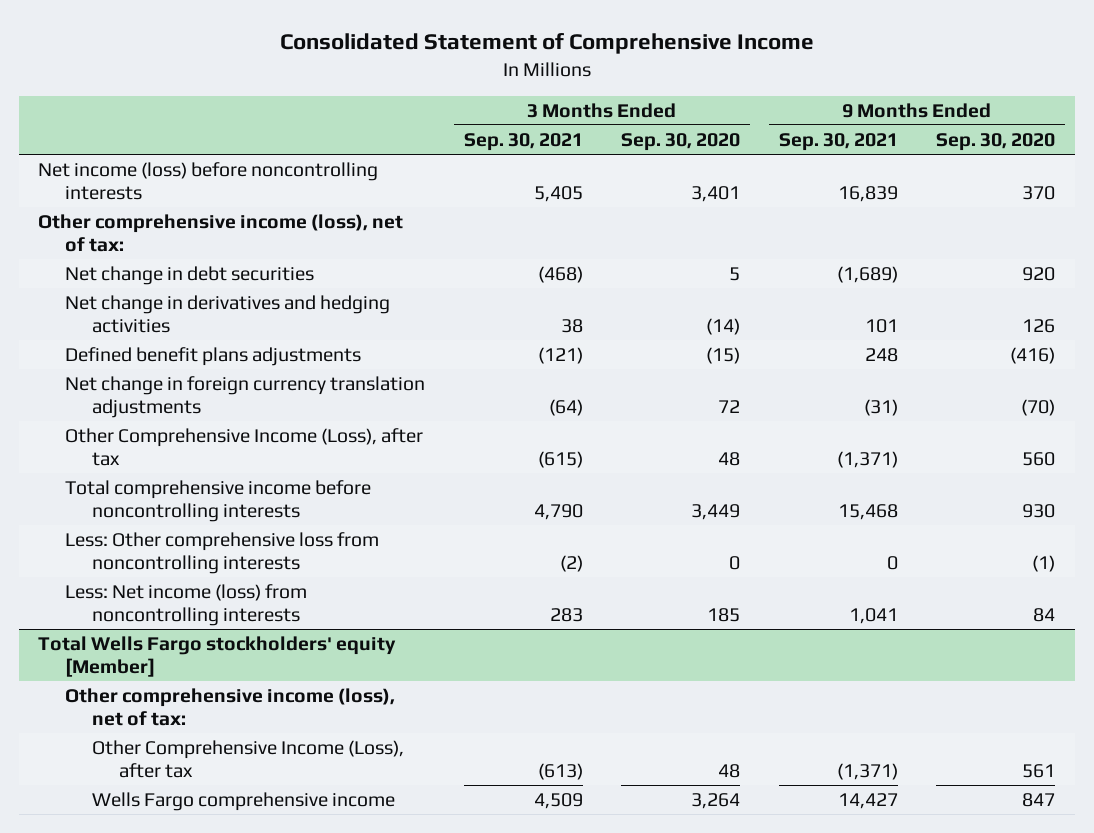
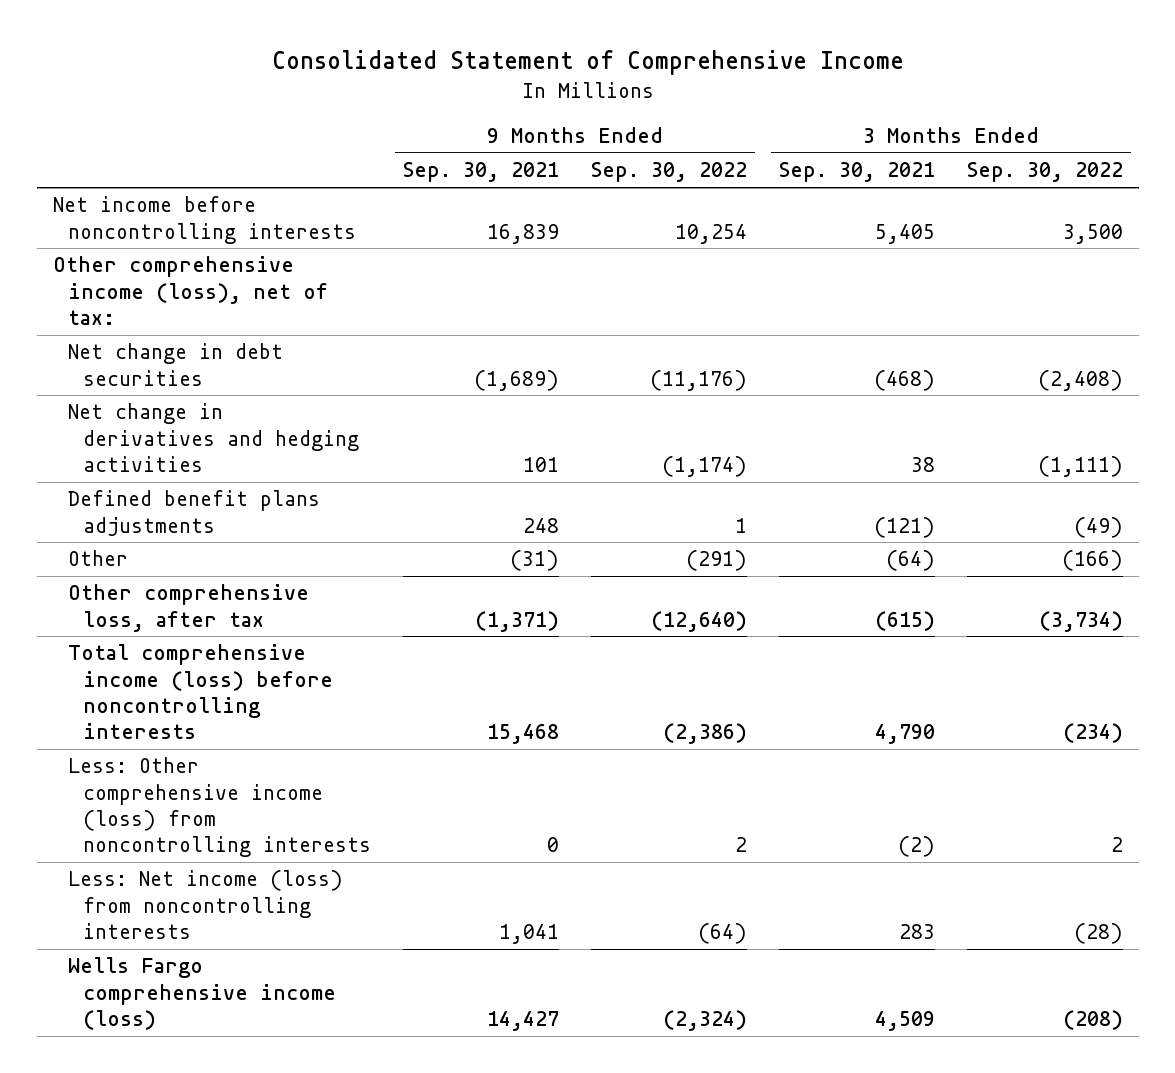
[621,132,741,151] Sep. 30, 2020 -> none
[936,132,1056,151] Sep. 30, 2020 -> none
none -> [590,162,747,183] Sep. 30, 2022
none -> [966,162,1123,183] Sep. 30, 2022
[38,161,379,200] Net income (loss) before noncontrolling interests -> [52,196,356,244] Net income before noncontrolling interests
[65,375,426,418] Net change in foreign currency translation adjustments -> [67,550,128,567] Other
[65,427,424,466] Other Comprehensive Income (Loss), after tax -> [67,584,309,632] Other comprehensive loss, after tax
[65,479,372,522] Total comprehensive income before noncontrolling interests -> [67,644,333,739] Total comprehensive income (loss) before noncontrolling interests
[65,531,380,574] Less: Other comprehensive loss from noncontrolling interests -> [67,757,371,857] Less: Other comprehensive income (loss) from noncontrolling interests
[38,635,397,677] Total Wells Fargo stockholders' equity [Member] -> none
[65,687,396,726] Other comprehensive income (loss), net of tax: -> none
[91,739,404,778] Other Comprehensive Income (Loss), after tax -> none
[91,791,395,811] Wells Fargo comprehensive income -> [67,957,336,1030] Wells Fargo comprehensive income (loss)

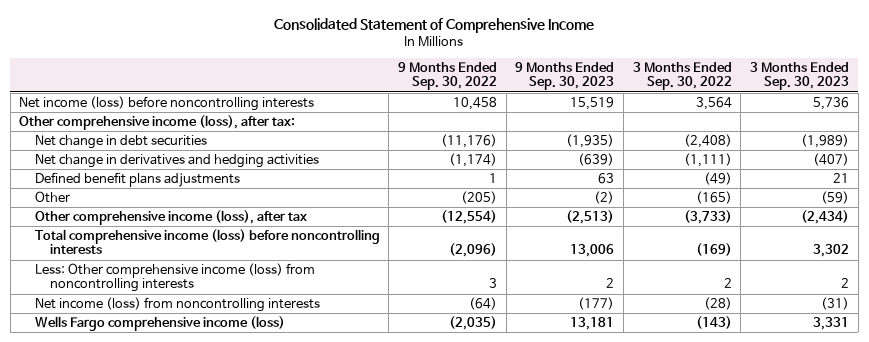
[402,162,559,183] Sep. 30, 2021 -> none
[778,162,935,183] Sep. 30, 2021 -> none
none -> [515,62,615,91] 9 Months Ended Sep. 30, 2023
none -> [750,62,850,91] 3 Months Ended Sep. 30, 2023
[52,196,356,244] Net income before noncontrolling interests -> [19,96,315,112] Net income (loss) before noncontrolling interests
[674,223,747,244] 10,254 -> [453,97,498,111] 10,458
[1062,223,1123,244] 3,500 -> [695,97,732,111] 3,564
[52,256,328,325] Other comprehensive income (loss), net of tax: -> [19,115,296,131] Other comprehensive income (loss), after tax:
[685,550,747,572] (291) -> [461,191,498,205] (205)
[1061,550,1123,572] (166) -> [695,191,732,205] (165)
[67,584,309,632] Other comprehensive loss, after tax -> [34,210,307,226] Other comprehensive income (loss), after tax
[650,610,747,632] (12,640) -> [441,210,498,225] (12,554)
[1038,610,1123,632] (3,734) -> [683,210,732,225] (3,733)
[662,722,747,744] (2,386) -> [449,243,498,258] (2,096)
[1062,722,1123,743] (234) -> [695,243,732,257] (169)
[734,836,747,852] 2 -> [489,278,498,289] 3
[67,870,343,939] Less: Net income (loss) from noncontrolling interests -> [34,297,320,313] Net income (loss) from noncontrolling interests
[662,1009,747,1031] (2,324) -> [449,316,498,331] (2,035)
[1062,1009,1123,1030] (208) -> [695,316,732,330] (143)

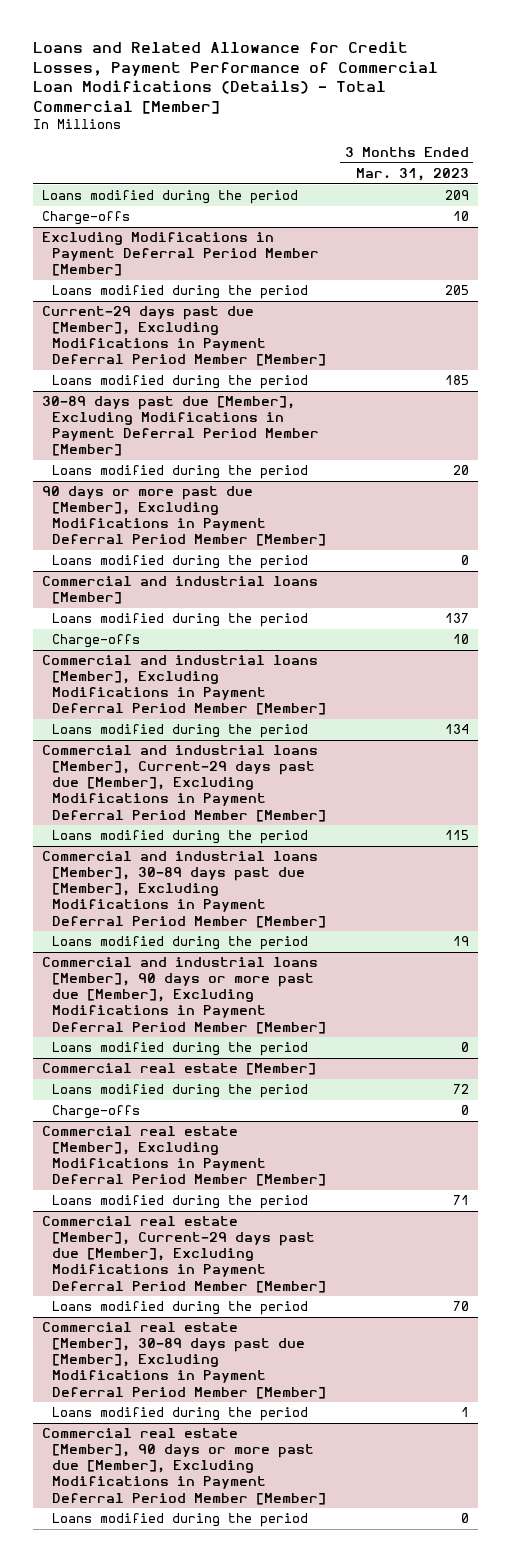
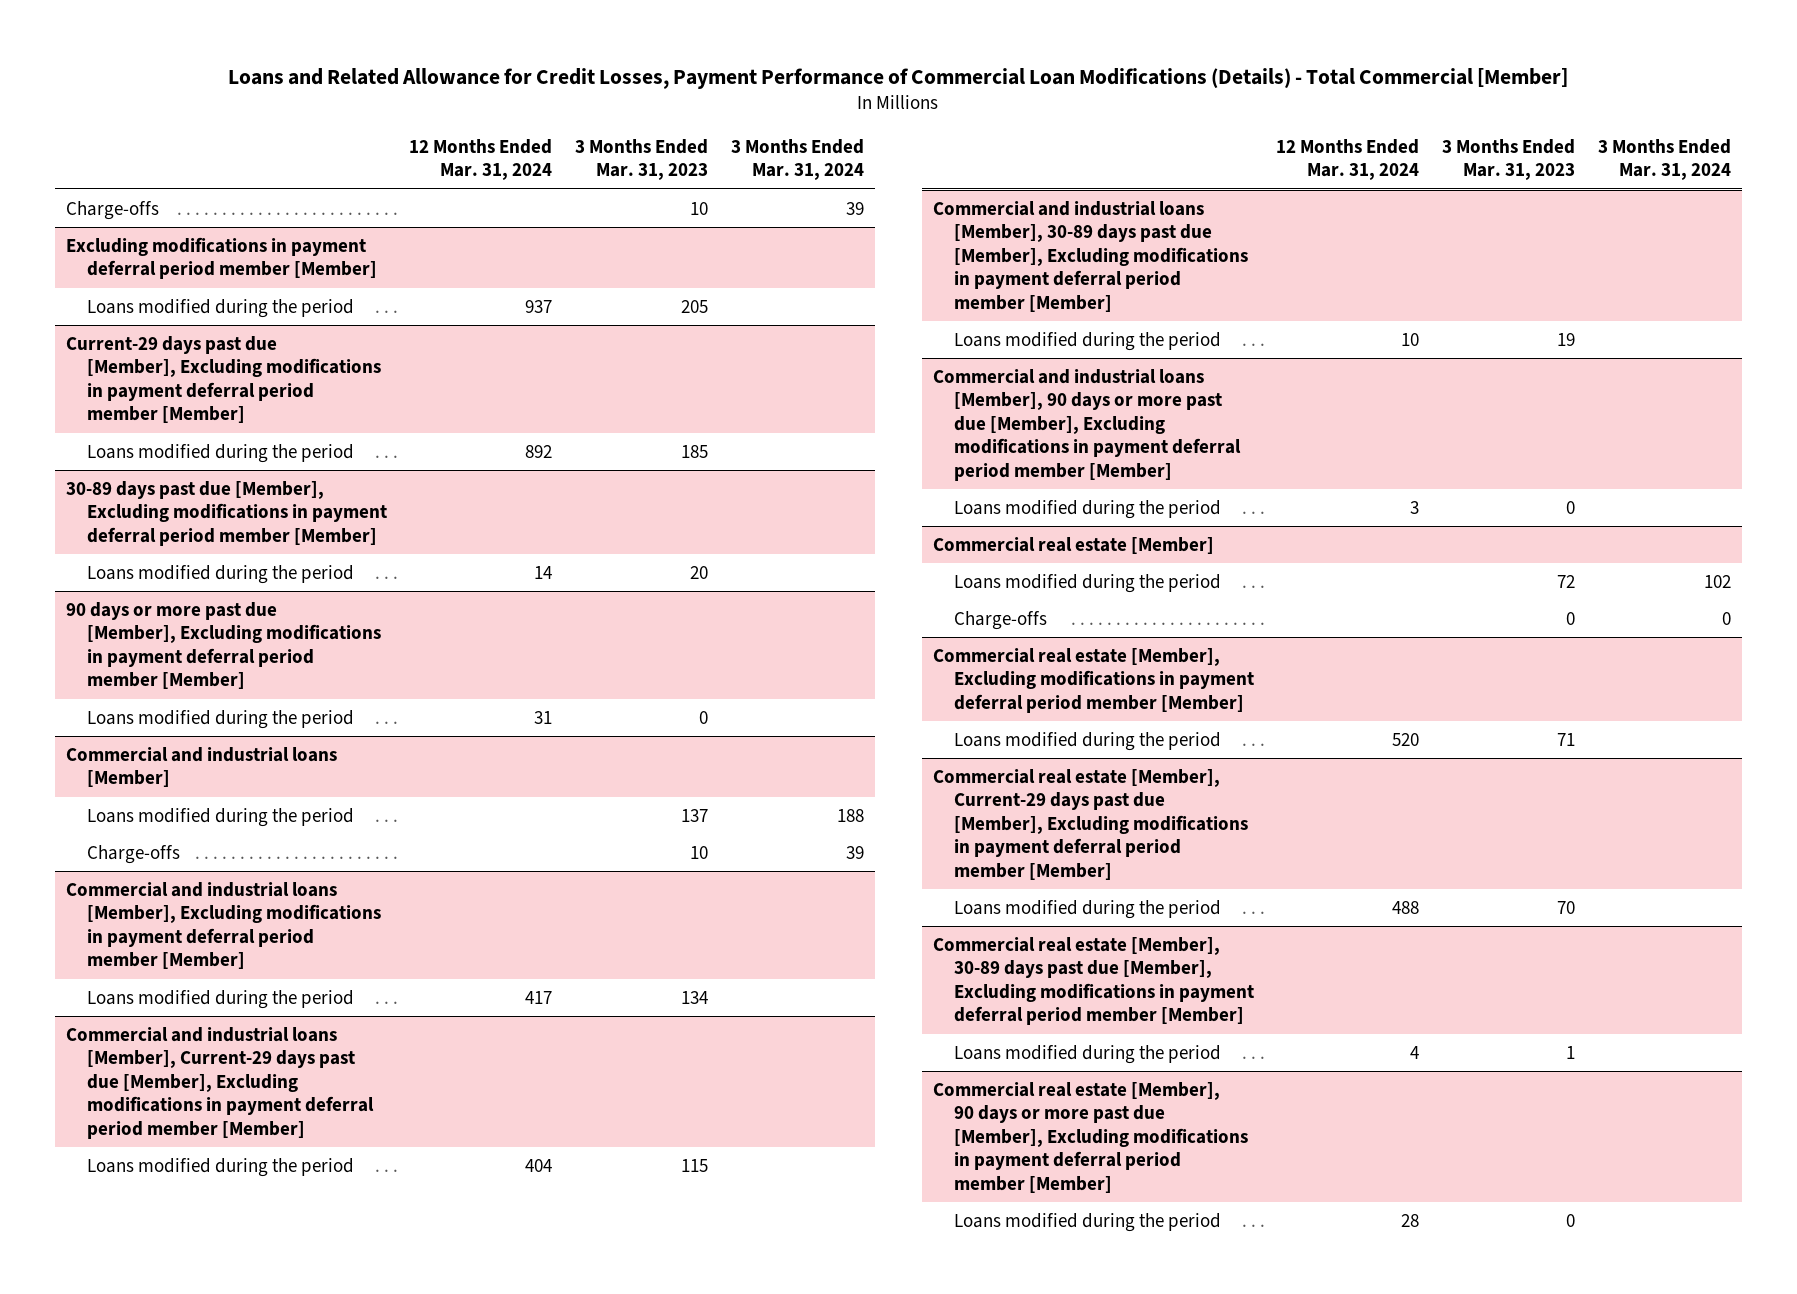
none -> [409,139,553,181] 12 Months Ended Mar. 31, 2024
none -> [730,139,864,181] 3 Months Ended Mar. 31, 2024
[42,190,299,205] Loans modified during the period -> none
[42,232,320,277] Excluding Modifications in Payment Deferral Period Member [Member] -> [66,236,377,280] Excluding modifications in payment deferral period member [Member]
[42,306,327,367] Current-29 days past due [Member], Excluding Modifications in Payment Deferral Period Member [Member] -> [66,335,381,424] Current-29 days past due [Member], Excluding modifications in payment deferral period member [Member]
[42,396,320,457] 30-89 days past due [Member], Excluding Modifications in Payment Deferral Period Member [Member] -> [66,480,387,546] 30-89 days past due [Member], Excluding modifications in payment deferral period member [Member]
[42,486,327,547] 90 days or more past due [Member], Excluding Modifications in Payment Deferral Period Member [Member] -> [66,601,381,690] 90 days or more past due [Member], Excluding modifications in payment deferral period member [Member]
[42,655,327,716] Commercial and industrial loans [Member], Excluding Modifications in Payment Deferral Period Member [Member] -> [66,881,381,970] Commercial and industrial loans [Member], Excluding modifications in payment deferral period member [Member]
[42,745,327,822] Commercial and industrial loans [Member], Current-29 days past due [Member], Excluding Modifications in Payment Deferral Period Member [Member] -> [66,1026,374,1139] Commercial and industrial loans [Member], Current-29 days past due [Member], Excluding modifications in payment deferral period member [Member]
[42,851,327,928] Commercial and industrial loans [Member], 30-89 days past due [Member], Excluding Modifications in Payment Deferral Period Member [Member] -> [933,200,1248,312] Commercial and industrial loans [Member], 30-89 days past due [Member], Excluding modifications in payment deferral period member [Member]
[42,957,327,1034] Commercial and industrial loans [Member], 90 days or more past due [Member], Excluding Modifications in Payment Deferral Period Member [Member] -> [933,368,1241,481] Commercial and industrial loans [Member], 90 days or more past due [Member], Excluding modifications in payment deferral period member [Member]
[42,1126,327,1187] Commercial real estate [Member], Excluding Modifications in Payment Deferral Period Member [Member] -> [933,647,1254,713] Commercial real estate [Member], Excluding modifications in payment deferral period member [Member]
[42,1216,327,1293] Commercial real estate [Member], Current-29 days past due [Member], Excluding Modifications in Payment Deferral Period Member [Member] -> [933,768,1248,880] Commercial real estate [Member], Current-29 days past due [Member], Excluding modifications in payment deferral period member [Member]
[42,1322,327,1399] Commercial real estate [Member], 30-89 days past due [Member], Excluding Modifications in Payment Deferral Period Member [Member] -> [933,936,1254,1026] Commercial real estate [Member], 30-89 days past due [Member], Excluding modifications in payment deferral period member [Member]
[42,1428,327,1505] Commercial real estate [Member], 90 days or more past due [Member], Excluding Modifications in Payment Deferral Period Member [Member] -> [933,1081,1248,1193] Commercial real estate [Member], 90 days or more past due [Member], Excluding modifications in payment deferral period member [Member]

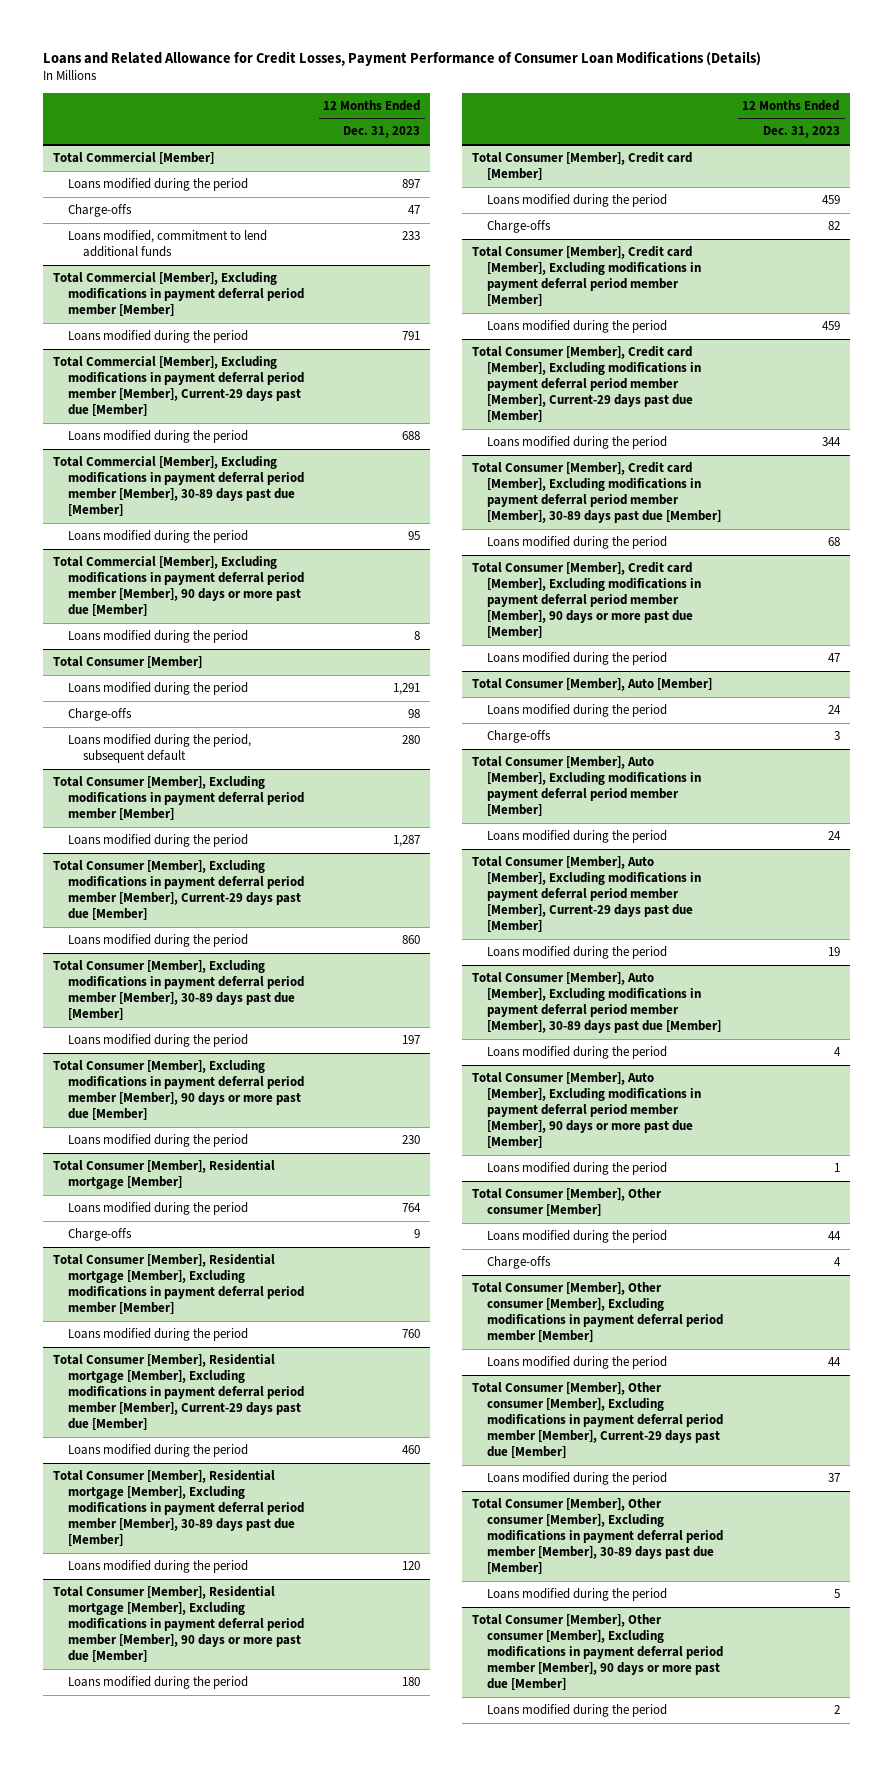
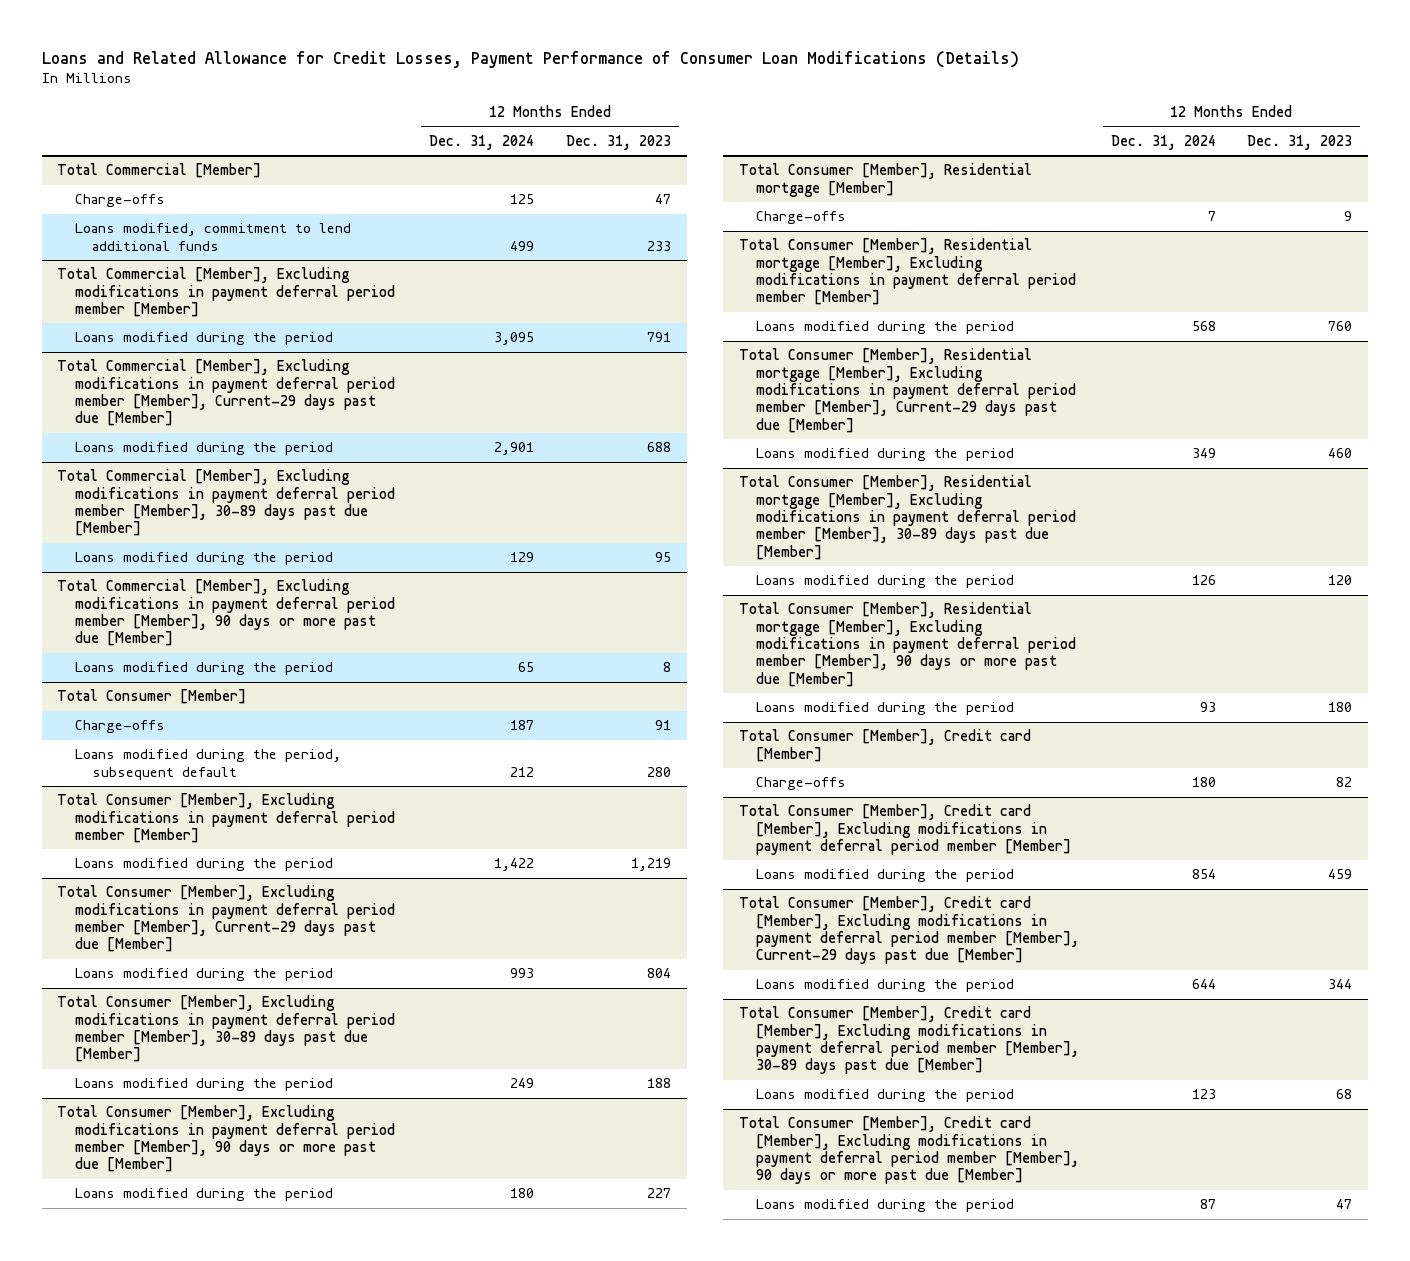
none -> [429,134,535,150] Dec. 31, 2024
[67,178,248,192] Loans modified during the period -> none
[67,682,248,696] Loans modified during the period -> none
[408,709,421,719] 98 -> [654,720,671,731] 91
[393,835,421,848] 1,287 -> [630,858,671,872] 1,219
[402,935,421,945] 860 -> [646,968,671,979] 804
[402,1035,421,1045] 197 -> [646,1078,671,1089] 188
[402,1135,421,1145] 230 -> [646,1188,671,1199] 227
[67,1202,248,1216] Loans modified during the period -> none
[487,194,668,208] Loans modified during the period -> none
[472,678,713,692] Total Consumer [Member], Auto [Member] -> none
[487,704,668,718] Loans modified during the period -> none
[487,730,552,744] Charge-offs -> none
[472,756,702,816] Total Consumer [Member], Auto [Member], Excluding modifications in payment deferral period member [Member] -> none
[487,830,668,844] Loans modified during the period -> none
[472,856,702,932] Total Consumer [Member], Auto [Member], Excluding modifications in payment deferral period member [Member], Current-29 days past due [Member] -> none
[487,946,668,960] Loans modified during the period -> none
[472,972,722,1033] Total Consumer [Member], Auto [Member], Excluding modifications in payment deferral period member [Member], 30-89 days past due [Member] -> none
[487,1046,668,1060] Loans modified during the period -> none
[472,1072,702,1148] Total Consumer [Member], Auto [Member], Excluding modifications in payment deferral period member [Member], 90 days or more past due [Member] -> none
[487,1162,668,1176] Loans modified during the period -> none
[472,1188,663,1217] Total Consumer [Member], Other consumer [Member] -> none
[487,1230,668,1244] Loans modified during the period -> none
[487,1256,552,1270] Charge-offs -> none
[472,1282,724,1342] Total Consumer [Member], Other consumer [Member], Excluding modifications in payment deferral period member [Member] -> none
[487,1356,668,1370] Loans modified during the period -> none
[472,1382,724,1458] Total Consumer [Member], Other consumer [Member], Excluding modifications in payment deferral period member [Member], Current-29 days past due [Member] -> none
[487,1472,668,1486] Loans modified during the period -> none
[472,1498,724,1574] Total Consumer [Member], Other consumer [Member], Excluding modifications in payment deferral period member [Member], 30-89 days past due [Member] -> none
[487,1588,668,1602] Loans modified during the period -> none
[472,1614,724,1690] Total Consumer [Member], Other consumer [Member], Excluding modifications in payment deferral period member [Member], 90 days or more past due [Member] -> none
[487,1704,668,1718] Loans modified during the period -> none

